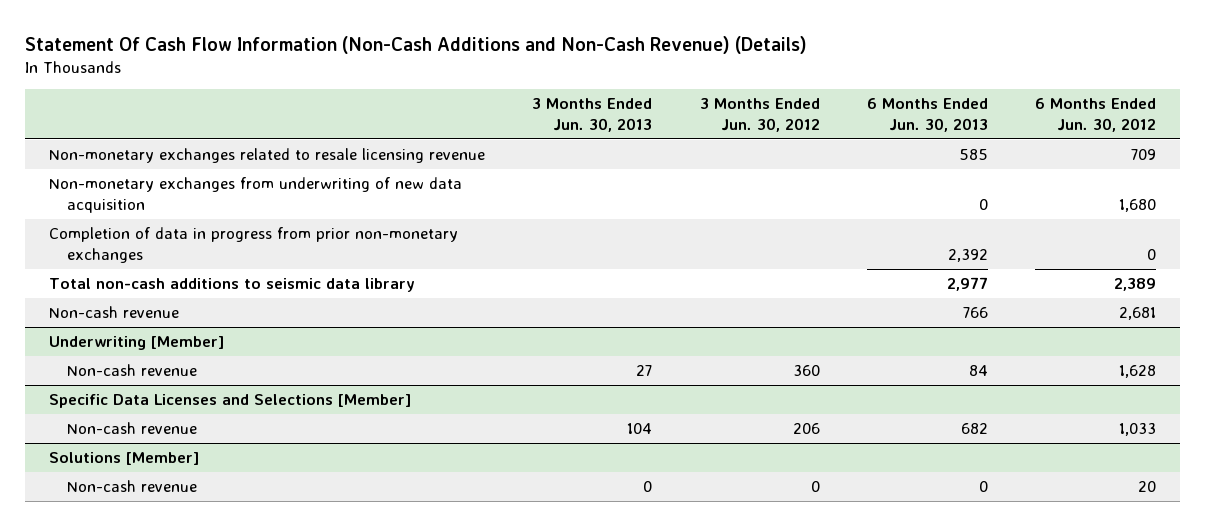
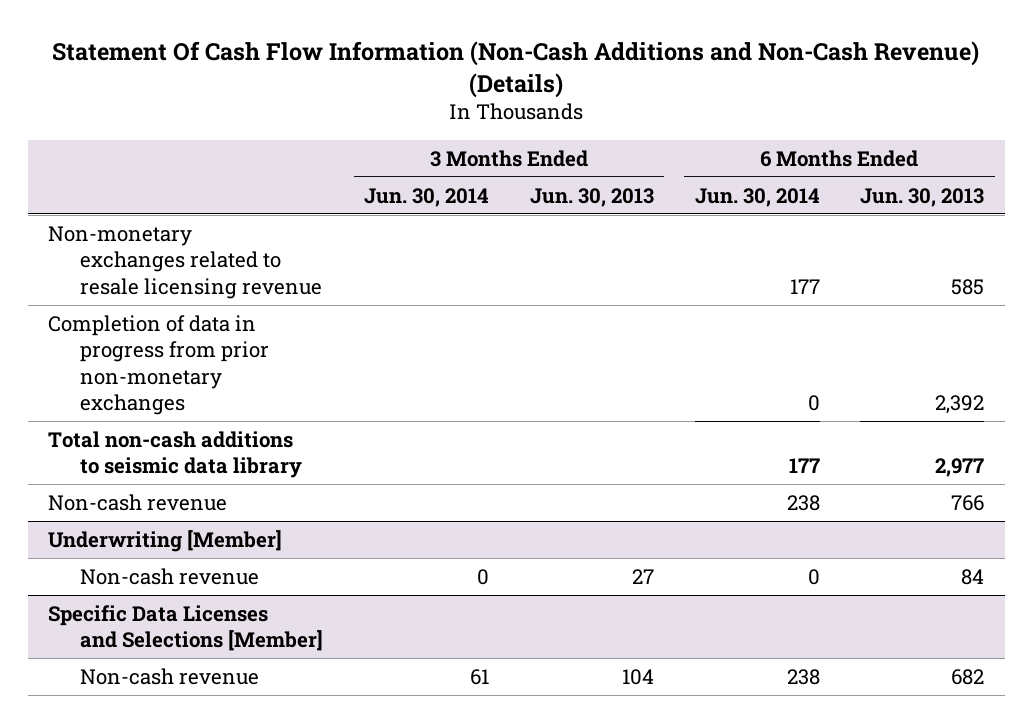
[699,98,820,132] 3 Months Ended Jun. 30, 2012 -> none
[1035,98,1157,132] 6 Months Ended Jun. 30, 2012 -> none
none -> [363,187,489,207] Jun. 30, 2014
none -> [694,187,820,207] Jun. 30, 2014
[49,176,463,213] Non-monetary exchanges from underwriting of new data acquisition -> none
[49,451,200,465] Solutions [Member] -> none
[67,479,198,492] Non-cash revenue -> none

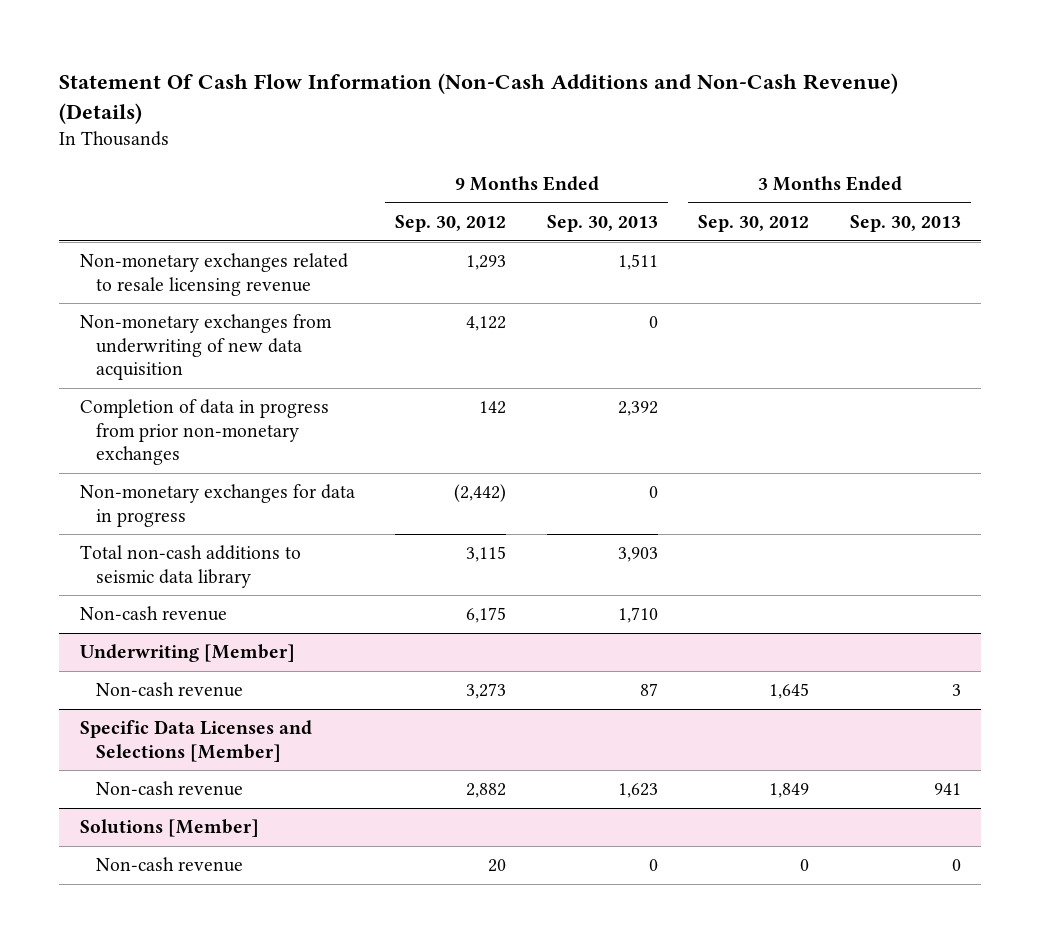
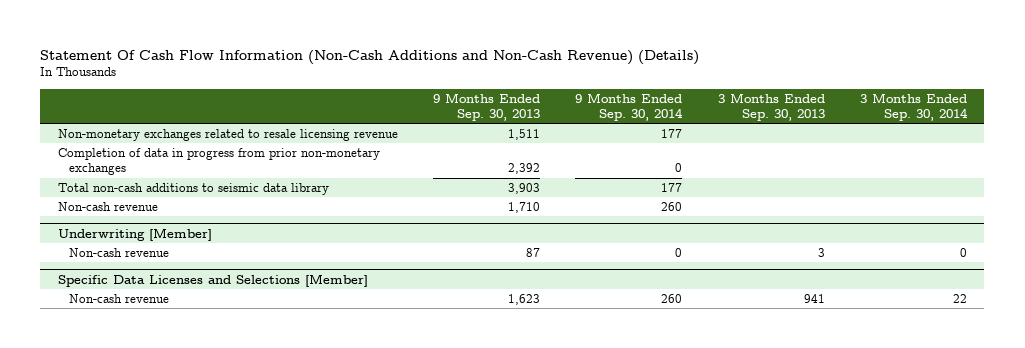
[395,214,507,232] Sep. 30, 2012 -> none
[698,214,810,232] Sep. 30, 2012 -> none
none -> [575,92,684,121] 9 Months Ended Sep. 30, 2014
none -> [859,92,968,121] 3 Months Ended Sep. 30, 2014
[79,314,332,381] Non-monetary exchanges from underwriting of new data acquisition -> none
[79,484,355,527] Non-monetary exchanges for data in progress -> none
[79,819,259,838] Solutions [Member] -> none
[95,857,243,873] Non-cash revenue -> none

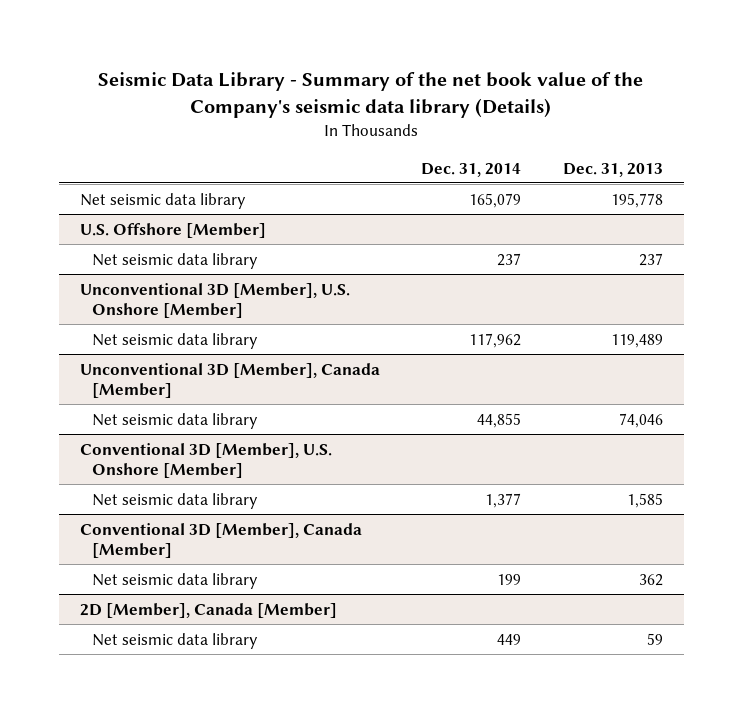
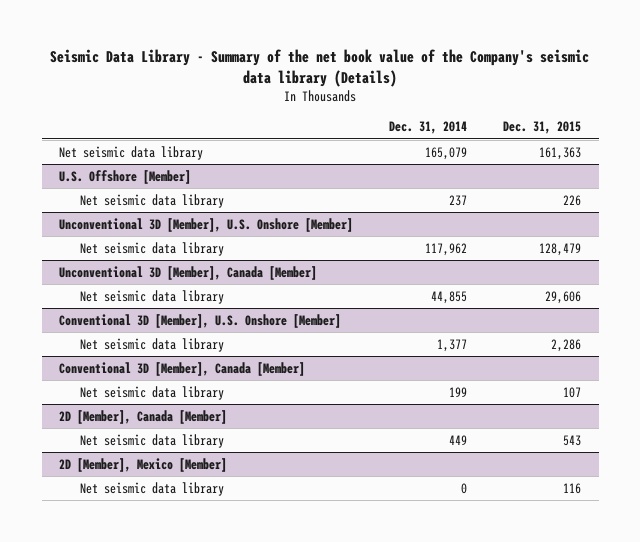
[562,162,663,177] Dec. 31, 2013 -> none
none -> [502,121,581,135] Dec. 31, 2015
none -> [59,457,228,472] 2D [Member], Mexico [Member]
none -> [79,481,224,496] Net seismic data library

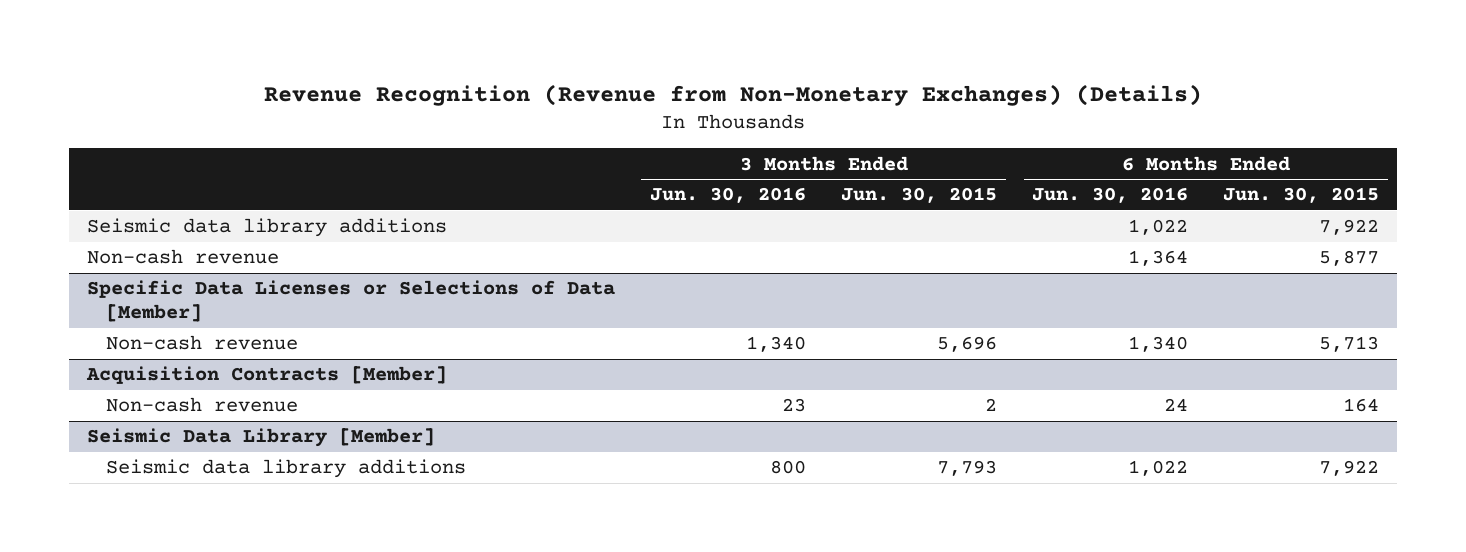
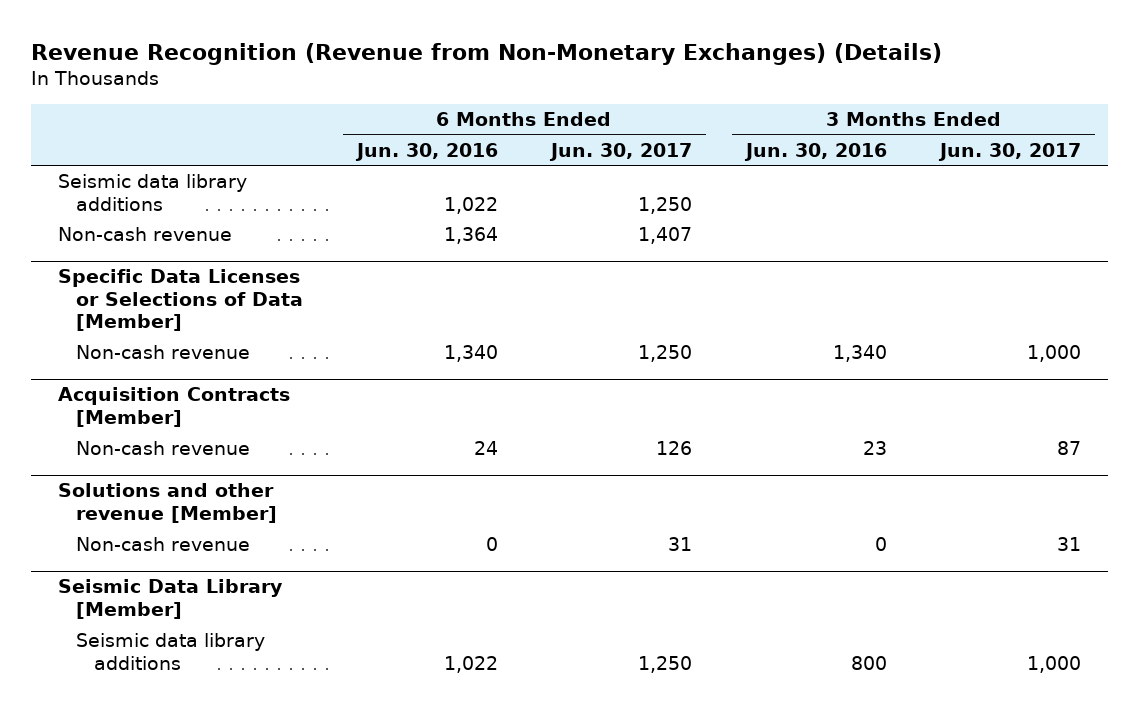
[841,187,998,204] Jun. 30, 2015 -> none
[1223,187,1380,204] Jun. 30, 2015 -> none
none -> [549,142,693,161] Jun. 30, 2017
none -> [938,142,1082,161] Jun. 30, 2017
none -> [58,483,278,523] Solutions and other revenue [Member]
none -> [76,537,251,552] Non-cash revenue

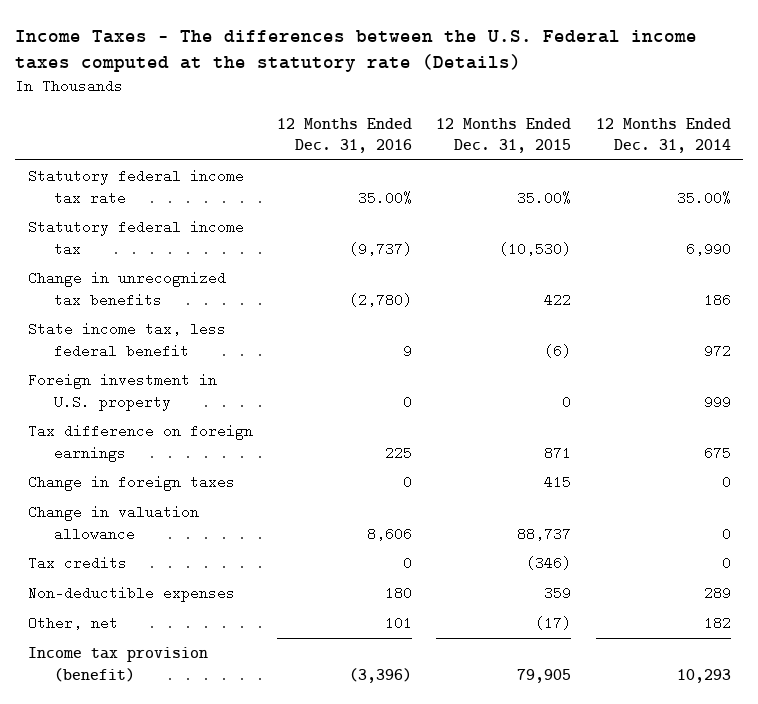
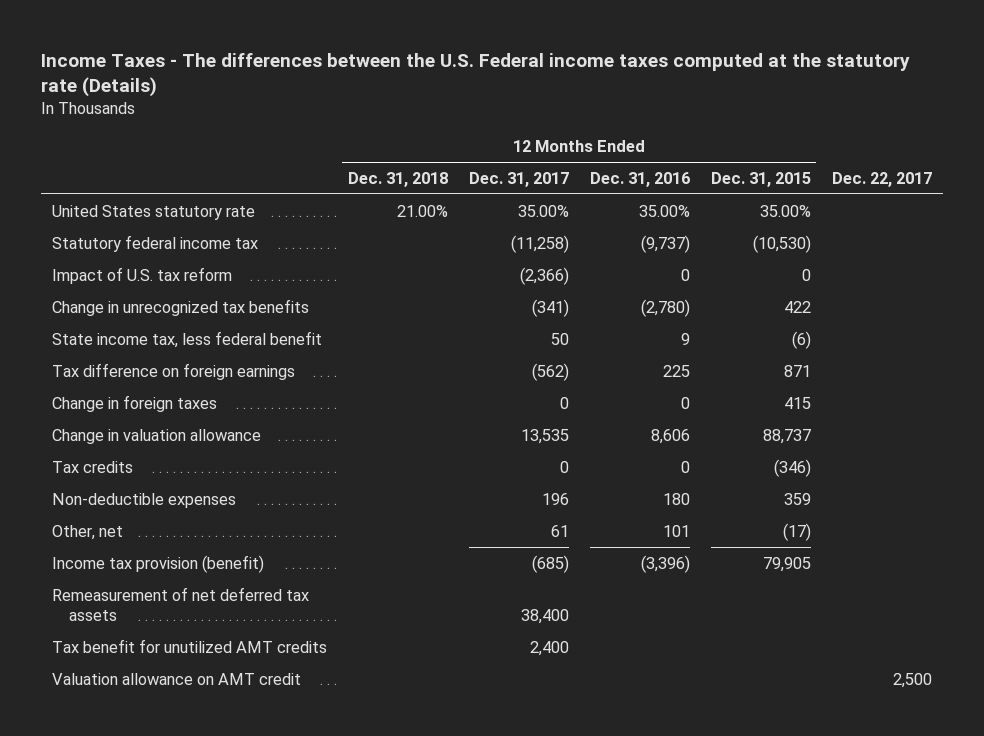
[595,117,731,153] 12 Months Ended Dec. 31, 2014 -> none
none -> [347,171,448,187] Dec. 31, 2018
none -> [468,171,569,187] Dec. 31, 2017
none -> [832,171,933,187] Dec. 22, 2017
[27,169,244,205] Statutory federal income tax rate -> [51,204,255,220] United States statutory rate
none -> [51,266,232,284] Impact of U.S. tax reform
[27,373,217,411] Foreign investment in U.S. property -> none
none -> [51,586,309,622] Remeasurement of net deferred tax assets
none -> [51,638,327,653] Tax benefit for unutilized AMT credits
none -> [51,672,301,685] Valuation allowance on AMT credit

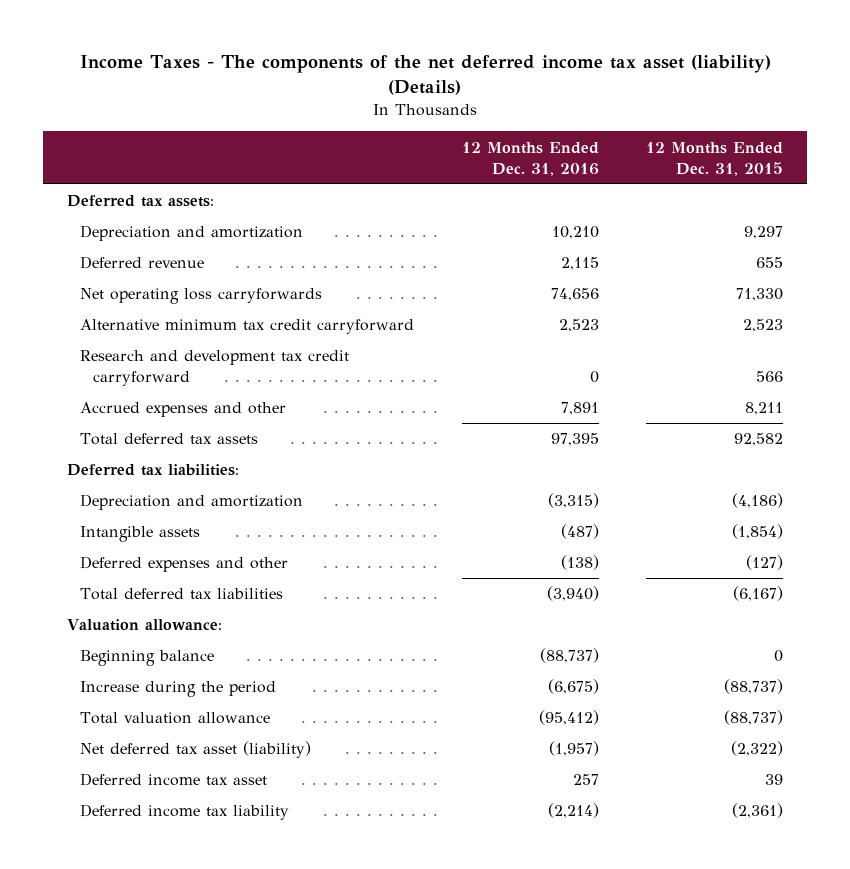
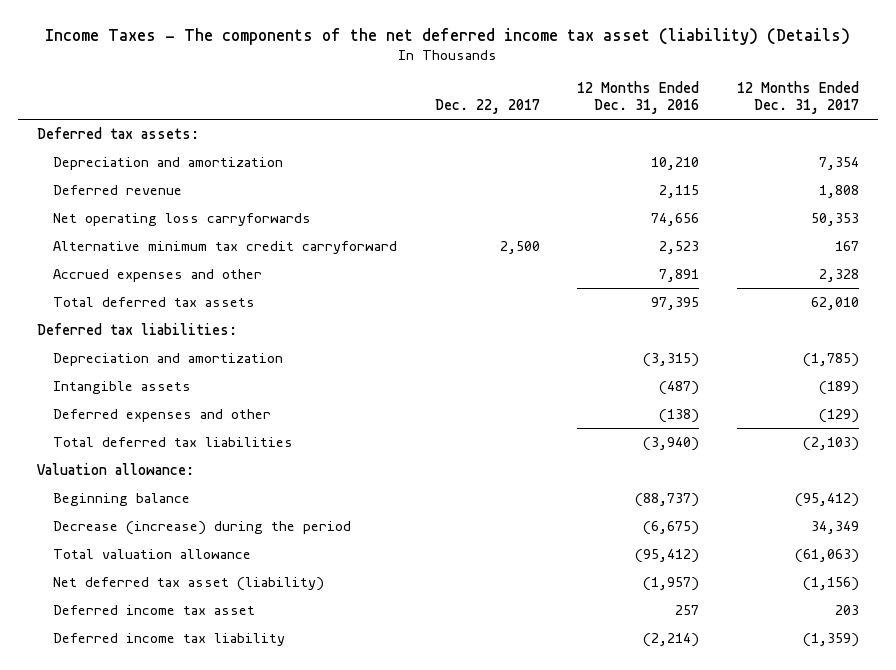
[646,141,784,176] 12 Months Ended Dec. 31, 2015 -> none
none -> [434,99,540,115] Dec. 22, 2017
none -> [736,81,859,115] 12 Months Ended Dec. 31, 2017
[80,350,350,387] Research and development tax credit carryforward -> none
[80,681,277,698] Increase during the period -> [52,520,351,535] Decrease (increase) during the period

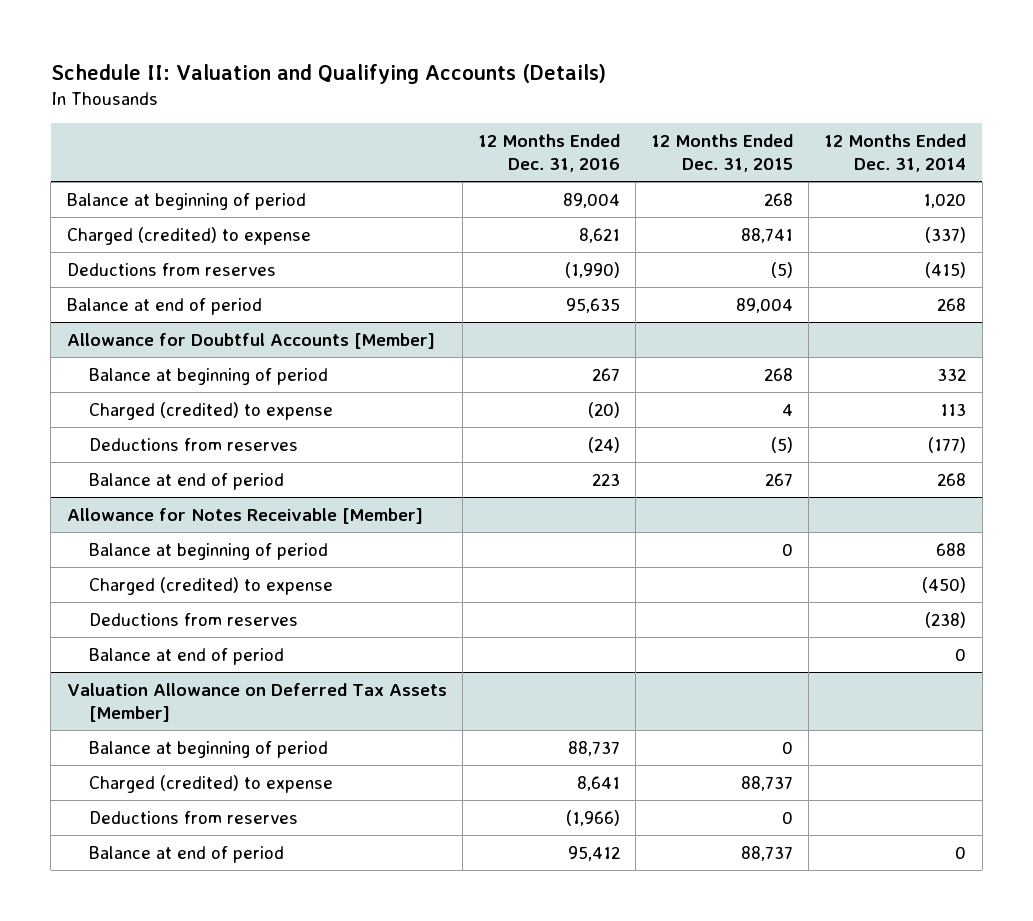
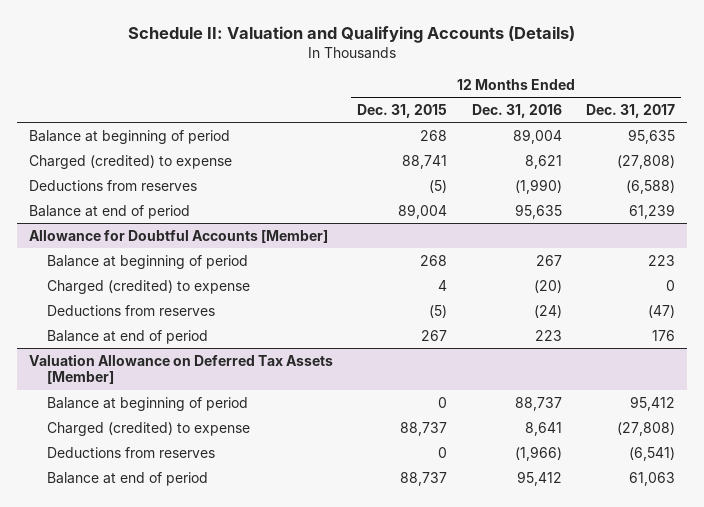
[824,133,967,173] 12 Months Ended Dec. 31, 2014 -> none
none -> [586,103,676,118] Dec. 31, 2017
[66,507,423,524] Allowance for Notes Receivable [Member] -> none
[88,542,328,560] Balance at beginning of period -> none
[88,576,333,595] Charged (credited) to expense -> none
[88,612,298,626] Deductions from reserves -> none
[88,647,284,665] Balance at end of period -> none

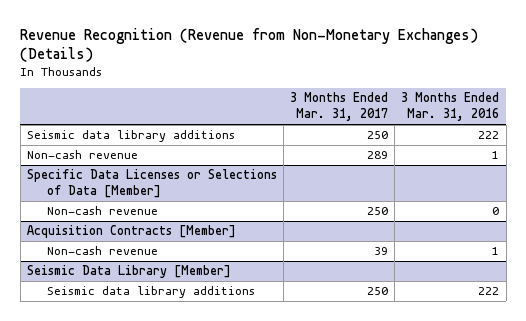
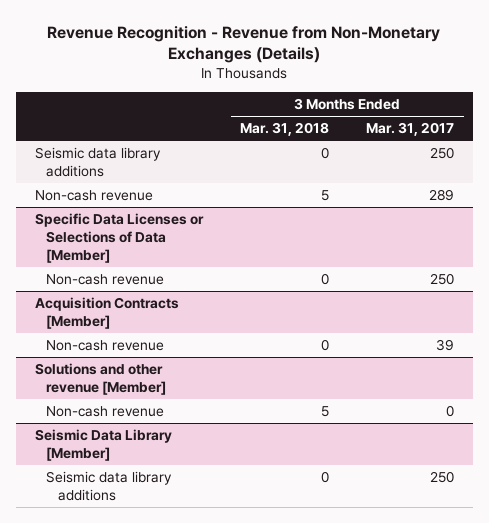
[20,27,479,62] Revenue Recognition (Revenue from Non-Monetary Exchanges) (Details) -> [47,25,441,64] Revenue Recognition - Revenue from Non-Monetary Exchanges (Details)
[401,92,500,122] 3 Months Ended Mar. 31, 2016 -> none
none -> [239,122,329,137] Mar. 31, 2018
none -> [34,363,167,395] Solutions and other revenue [Member]
none -> [46,406,165,418] Non-cash revenue

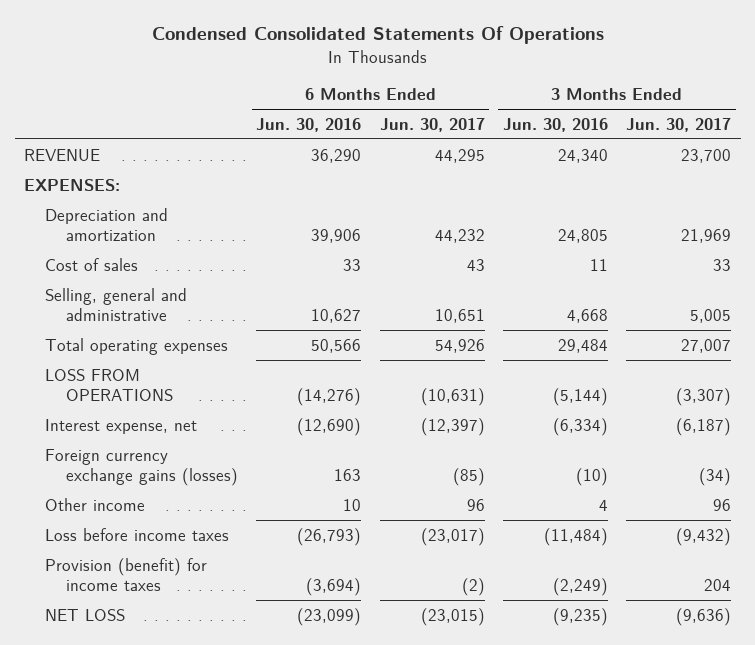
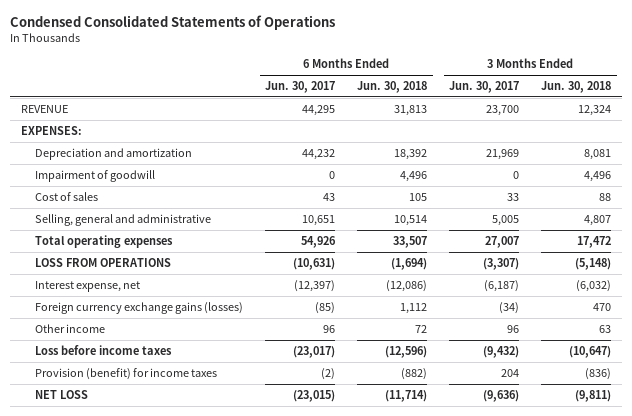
[151,26,604,45] Condensed Consolidated Statements Of Operations -> [9,15,335,31] Condensed Consolidated Statements of Operations
[256,117,362,132] Jun. 30, 2016 -> none
[503,117,609,132] Jun. 30, 2016 -> none
none -> [357,81,428,94] Jun. 30, 2018
none -> [541,81,612,94] Jun. 30, 2018
none -> [35,169,156,182] Impairment of goodwill

